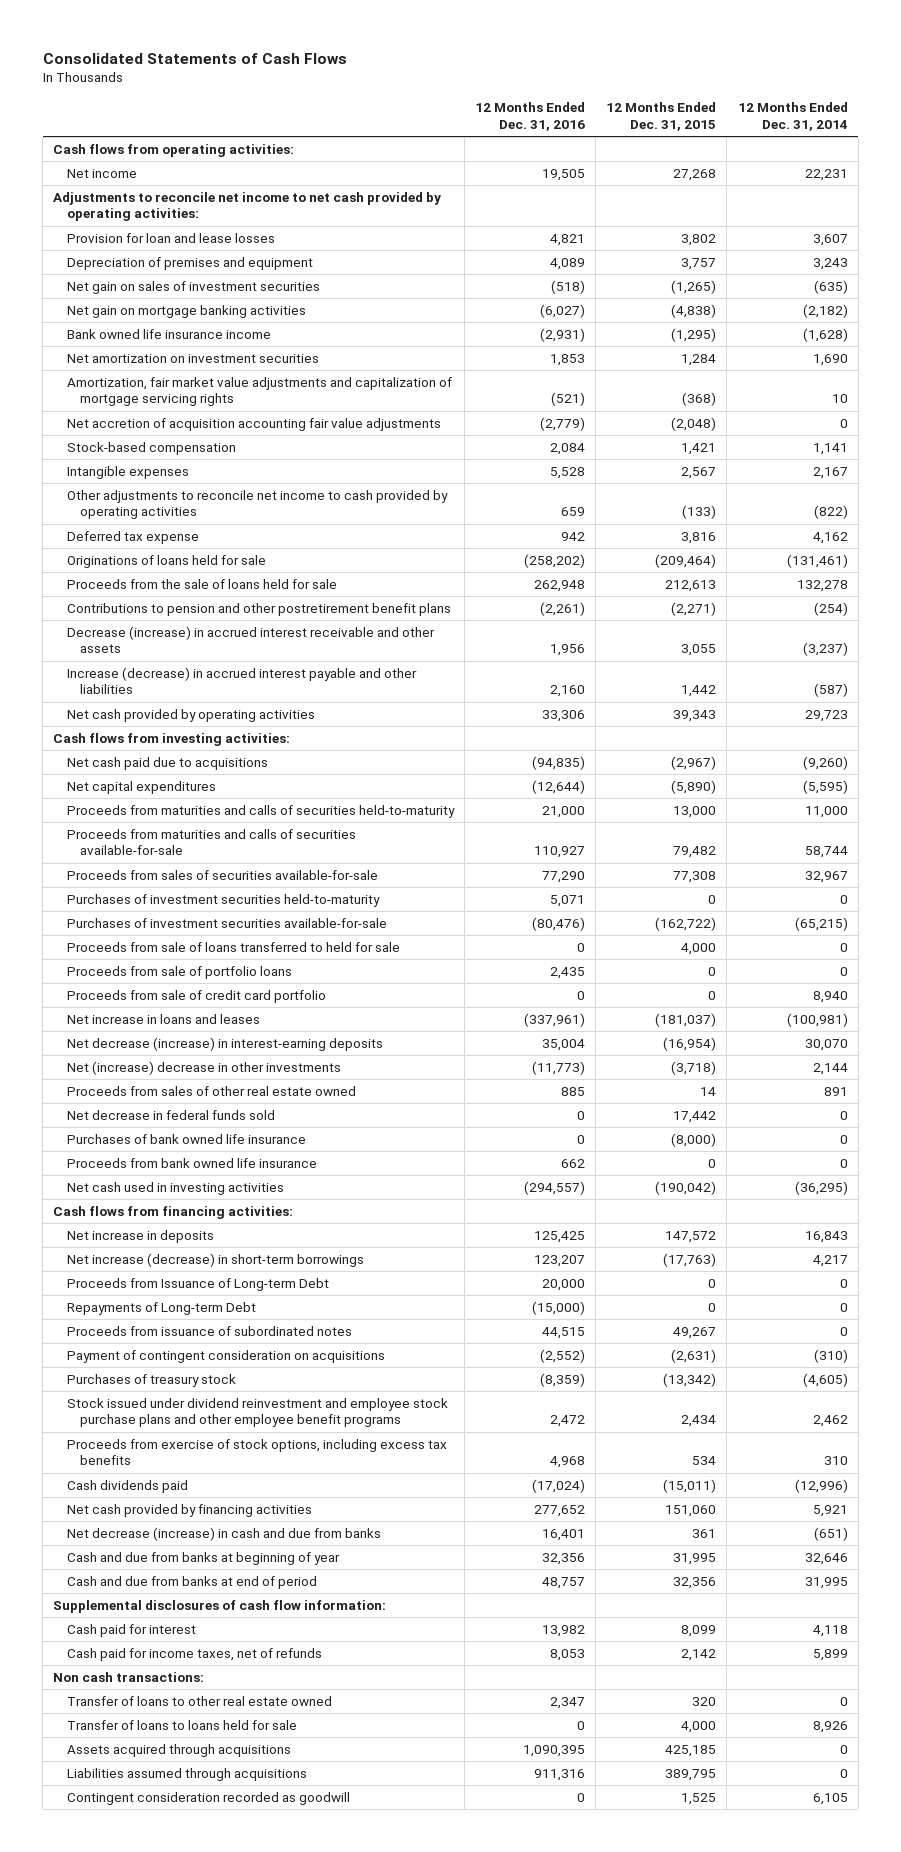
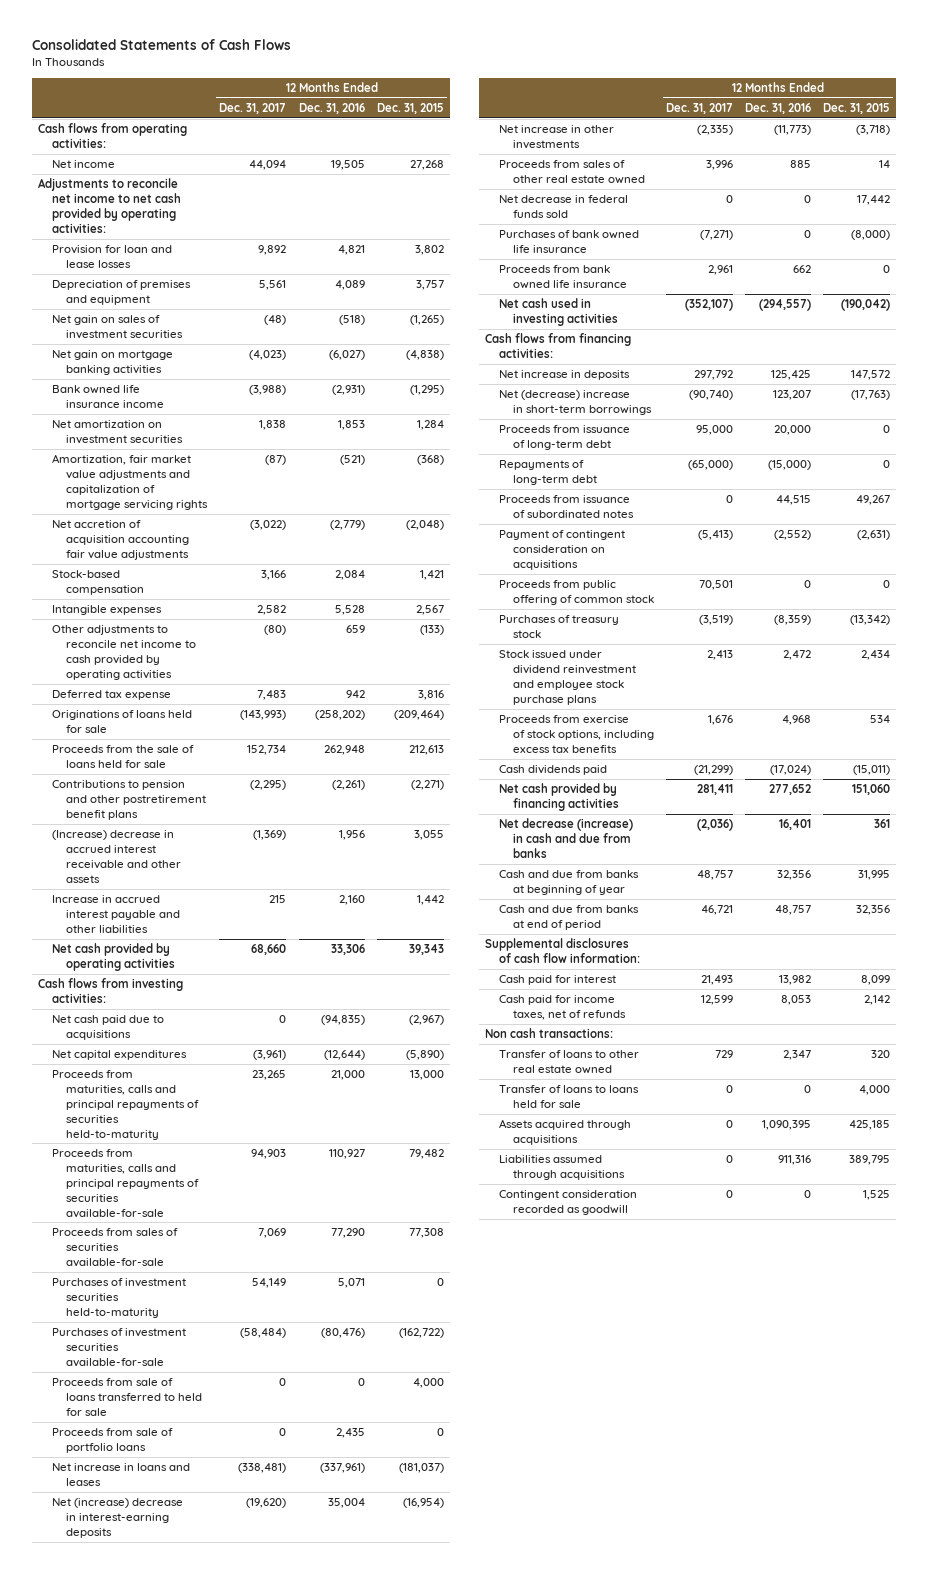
[737,102,848,131] 12 Months Ended Dec. 31, 2014 -> none
none -> [219,102,287,114] Dec. 31, 2017
[66,626,435,654] Decrease (increase) in accrued interest receivable and other assets -> [52,830,182,883] (Increase) decrease in accrued interest receivable and other assets
[66,667,417,695] Increase (decrease) in accrued interest payable and other liabilities -> [52,895,181,933] Increase in accrued interest payable and other liabilities
[66,805,455,819] Proceeds from maturities and calls of securities held-to-maturity -> [52,1070,200,1140] Proceeds from maturities, calls and principal repayments of securities held-to-maturity
[66,829,356,856] Proceeds from maturities and calls of securities available-for-sale -> [52,1149,200,1218] Proceeds from maturities, calls and principal repayments of securities available-for-sale
[66,990,326,1004] Proceeds from sale of credit card portfolio -> none
[66,1037,383,1052] Net decrease (increase) in interest-earning deposits -> [52,1498,184,1538] Net (increase) decrease in interest-earning deposits
[66,1061,341,1076] Net (increase) decrease in other investments -> [498,125,614,149] Net increase in other investments
[66,1253,364,1268] Net increase (decrease) in short-term borrowings -> [498,390,653,415] Net (decrease) increase in short-term borrowings
[66,1278,329,1292] Proceeds from Issuance of Long-term Debt -> [498,425,630,450] Proceeds from issuance of long-term debt
[66,1302,256,1316] Repayments of Long-term Debt -> [498,460,598,485] Repayments of long-term debt
none -> [498,580,655,605] Proceeds from public offering of common stock
[66,1398,448,1428] Stock issued under dividend reinvestment and employee stock purchase plans and other employee benefit programs -> [498,650,637,705] Stock issued under dividend reinvestment and employee stock purchase plans

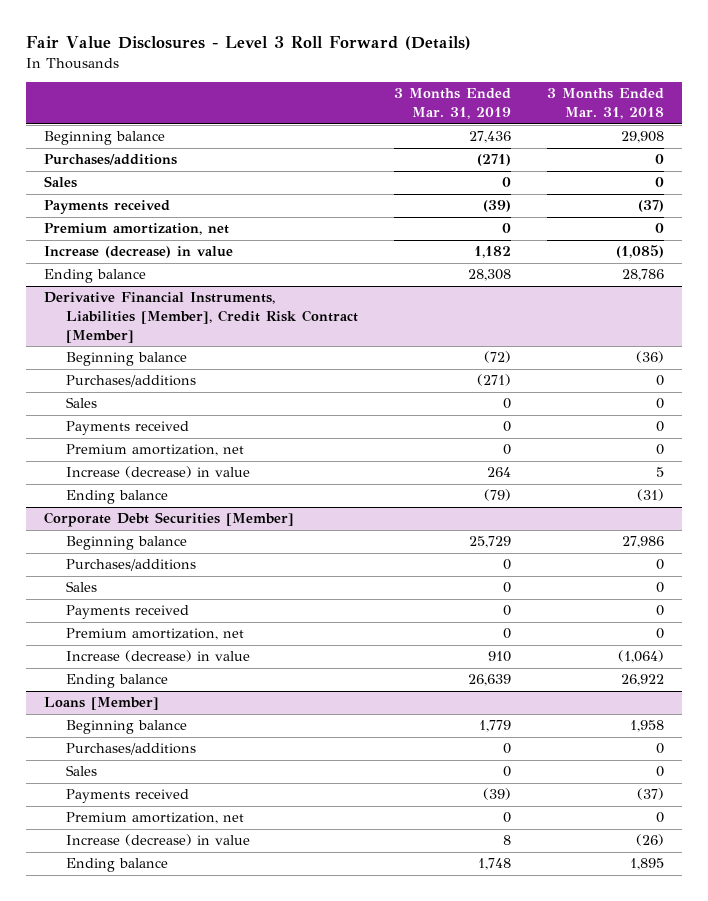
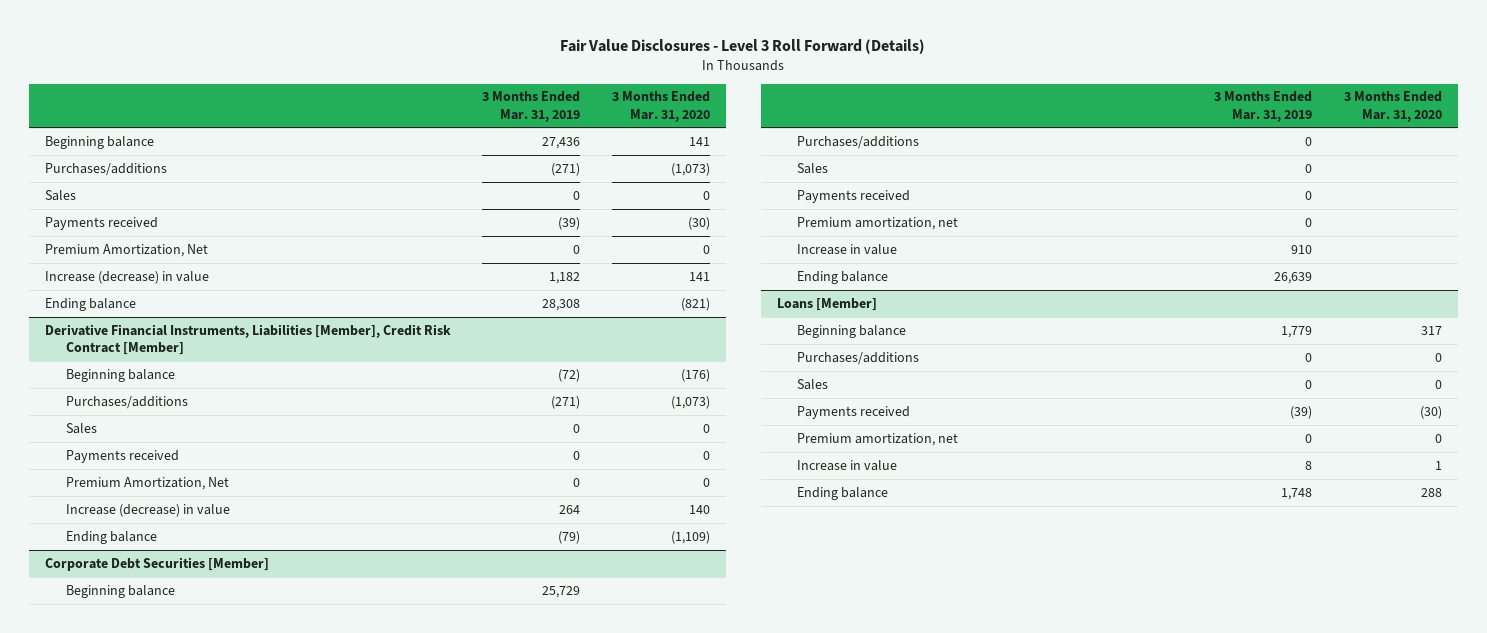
[546,88,664,119] 3 Months Ended Mar. 31, 2018 -> none
none -> [612,91,711,122] 3 Months Ended Mar. 31, 2020
[43,223,229,236] Premium amortization, net -> [44,243,208,257] Premium Amortization, Net
[65,444,244,457] Premium amortization, net -> [65,476,229,490] Premium Amortization, Net
[65,650,250,663] Increase (decrease) in value -> [797,243,898,255] Increase in value
[65,834,250,847] Increase (decrease) in value -> [797,459,898,471] Increase in value

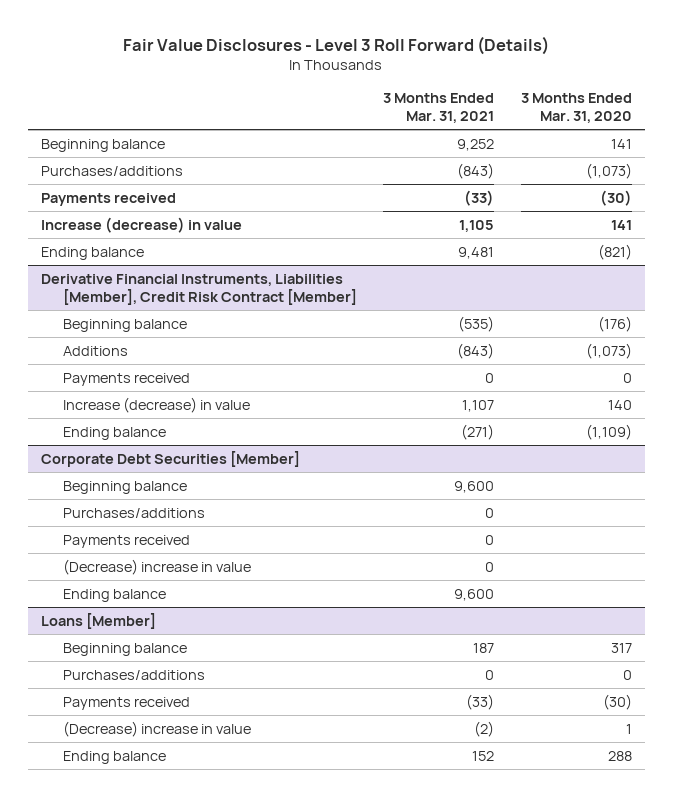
[482,91,581,122] 3 Months Ended Mar. 31, 2019 -> none
none -> [383,93,495,124] 3 Months Ended Mar. 31, 2021
[44,189,76,201] Sales -> none
[44,243,208,257] Premium Amortization, Net -> none
[65,422,97,434] Sales -> none
[65,395,188,409] Purchases/additions -> [62,345,128,356] Additions
[65,476,229,490] Premium Amortization, Net -> none
[797,162,829,174] Sales -> none
[797,216,959,230] Premium amortization, net -> none
[797,243,898,255] Increase in value -> [62,558,251,575] (Decrease) increase in value
[797,378,829,390] Sales -> none
[797,432,959,446] Premium amortization, net -> none
[797,459,898,471] Increase in value -> [62,720,251,737] (Decrease) increase in value

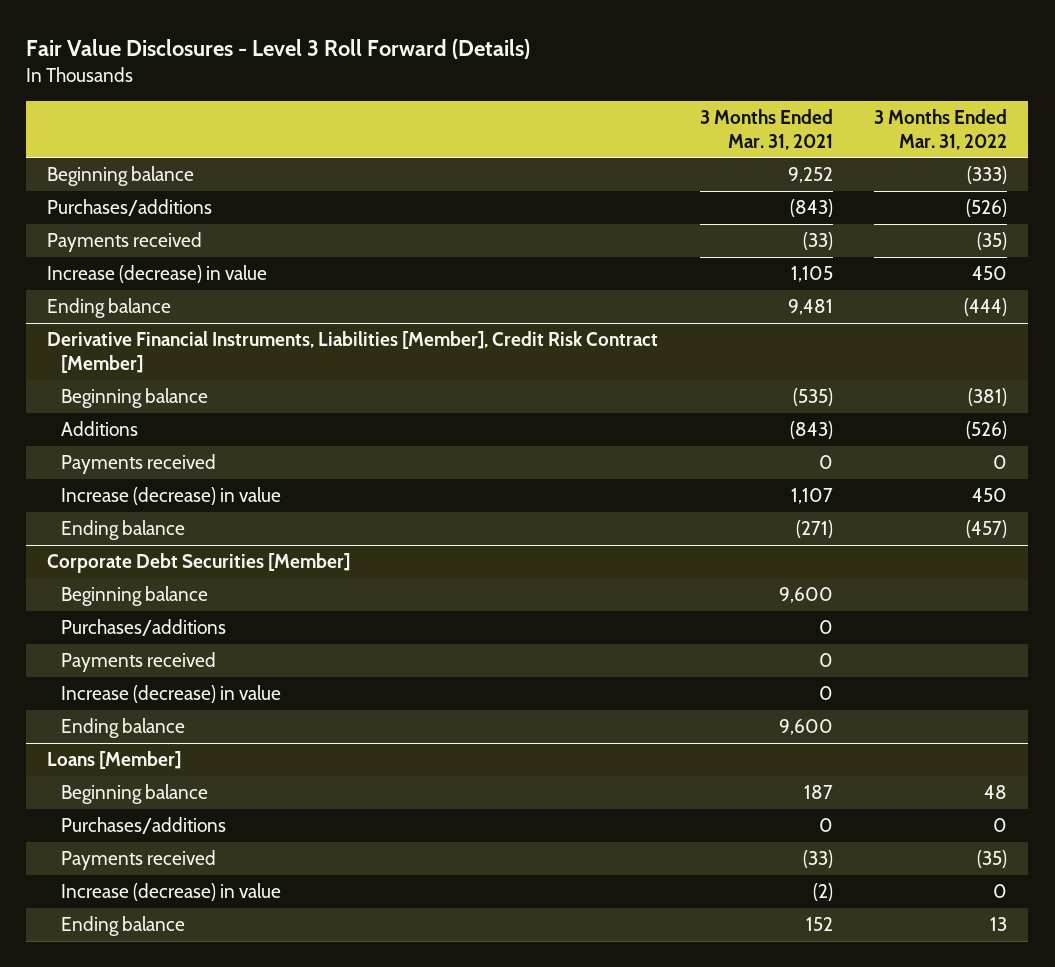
[520,93,632,124] 3 Months Ended Mar. 31, 2020 -> none
none -> [874,108,1008,150] 3 Months Ended Mar. 31, 2022
[62,558,251,575] (Decrease) increase in value -> [60,685,281,704] Increase (decrease) in value
[62,720,251,737] (Decrease) increase in value -> [60,883,281,902] Increase (decrease) in value

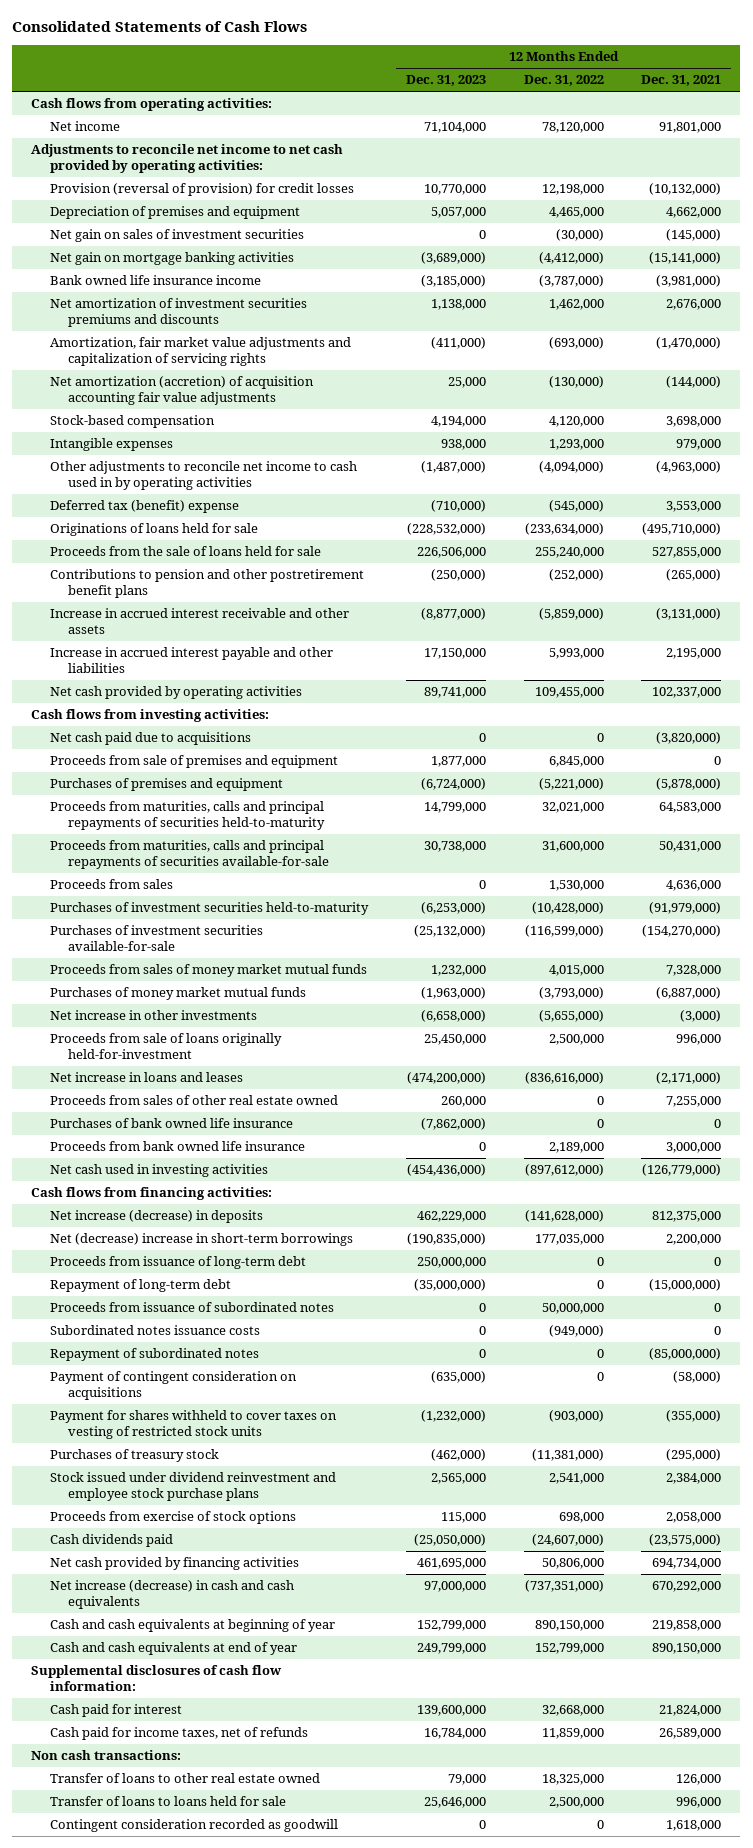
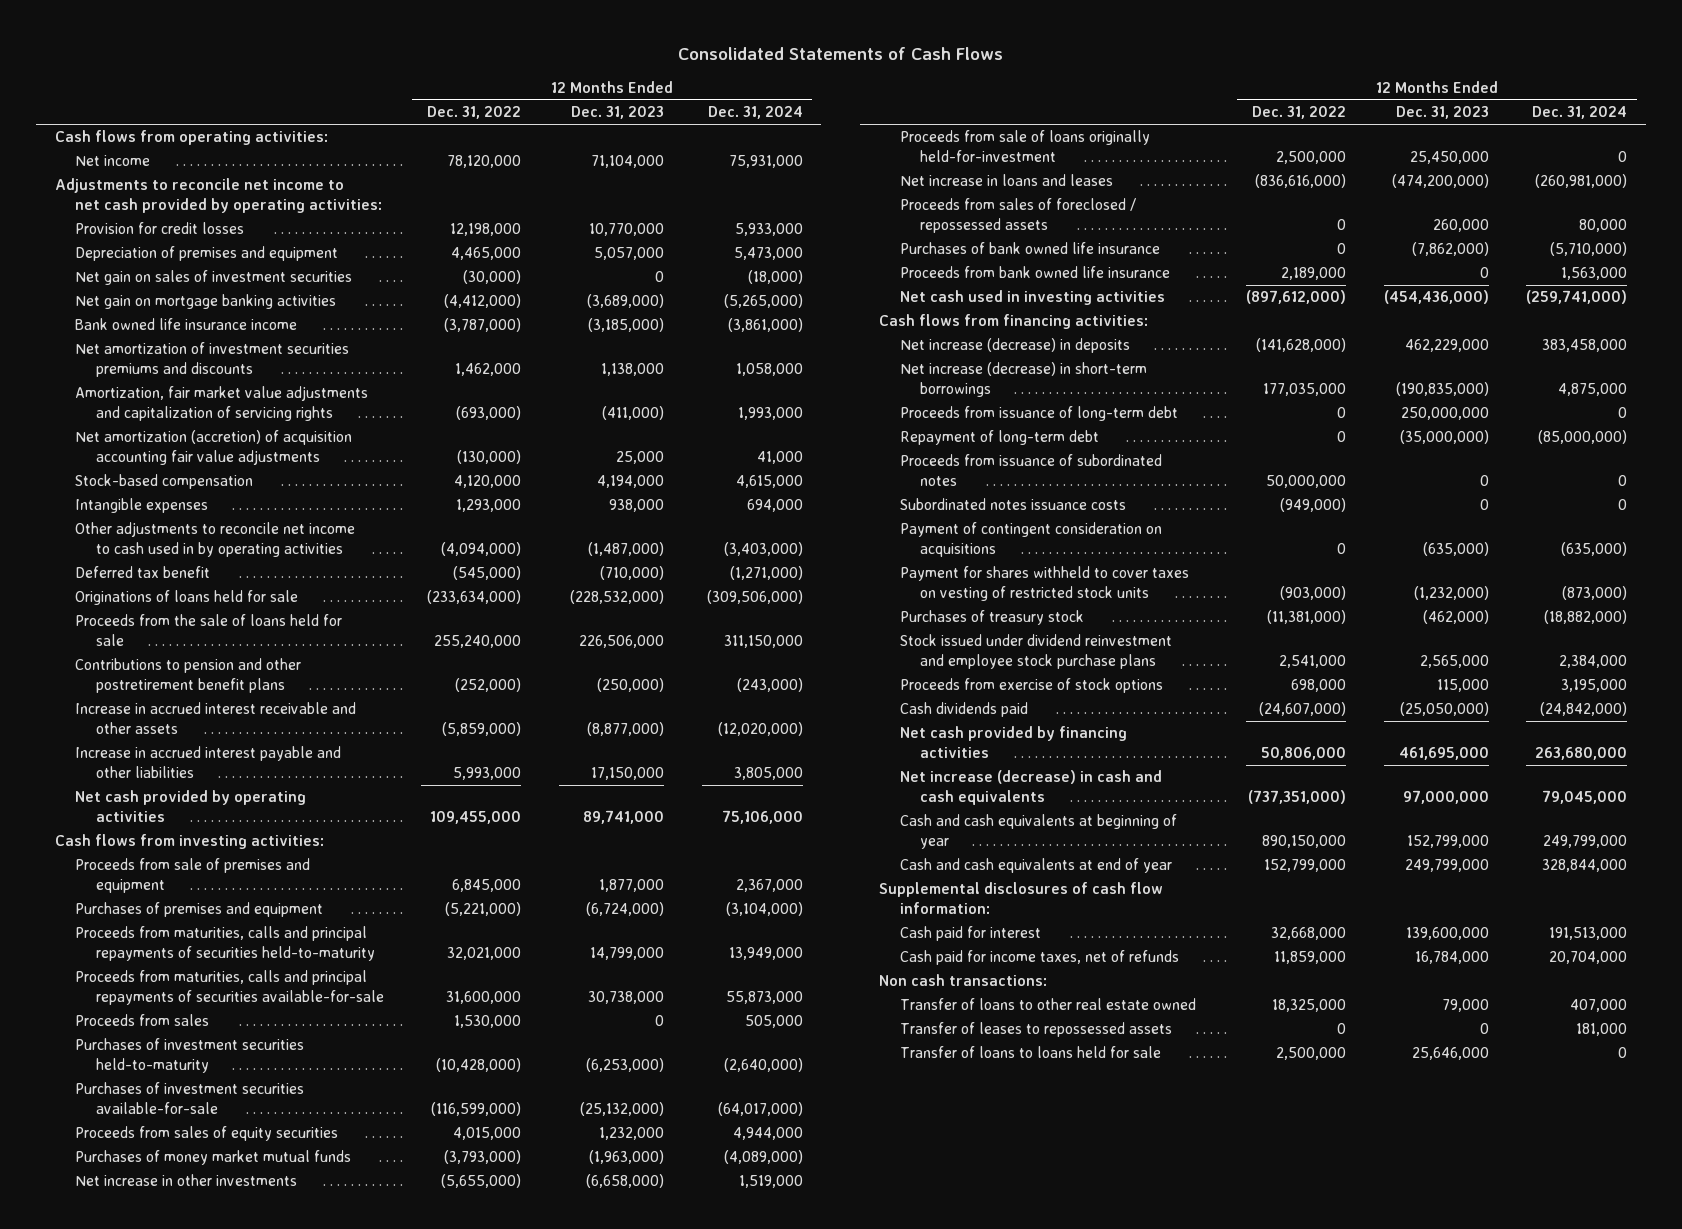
[641,75,722,87] Dec. 31, 2021 -> none
none -> [707,106,803,120] Dec. 31, 2024
[49,183,354,197] Provision (reversal of provision) for credit losses -> [75,222,245,235] Provision for credit losses
[49,500,239,514] Deferred tax (benefit) expense -> [75,566,211,579] Deferred tax benefit
[49,732,251,746] Net cash paid due to acquisitions -> none
[49,964,367,978] Proceeds from sales of money market mutual funds -> [75,1126,339,1142] Proceeds from sales of equity securities
[49,1095,338,1106] Proceeds from sales of other real estate owned -> [899,198,1136,233] Proceeds from sales of foreclosed / repossessed assets
[49,1233,353,1247] Net (decrease) increase in short-term borrowings -> [899,362,1147,397] Net increase (decrease) in short-term borrowings
[49,1348,259,1362] Repayment of subordinated notes -> none
none -> [899,1022,1172,1038] Transfer of leases to repossessed assets
[49,1819,338,1833] Contingent consideration recorded as goodwill -> none

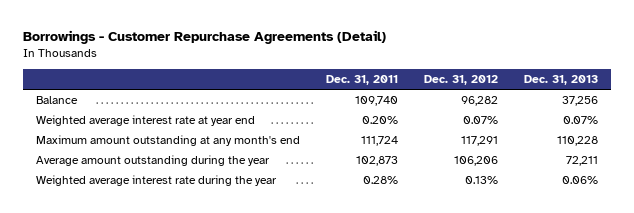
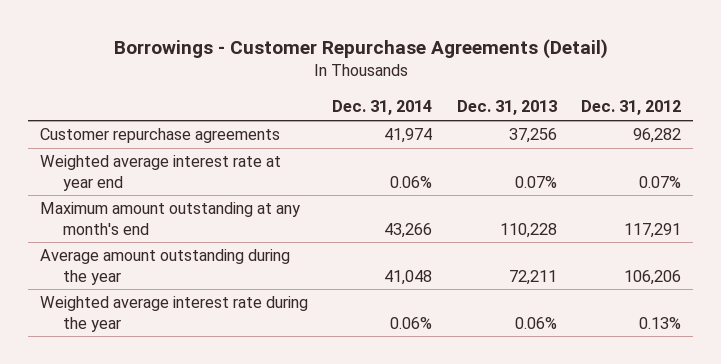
[326,75,399,86] Dec. 31, 2011 -> none
none -> [332,100,433,116] Dec. 31, 2014
[36,95,79,104] Balance -> [40,128,281,144] Customer repurchase agreements

